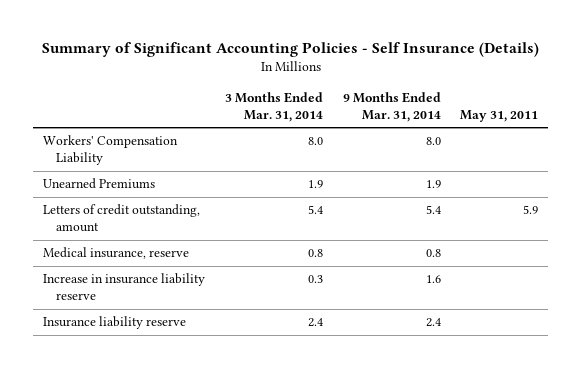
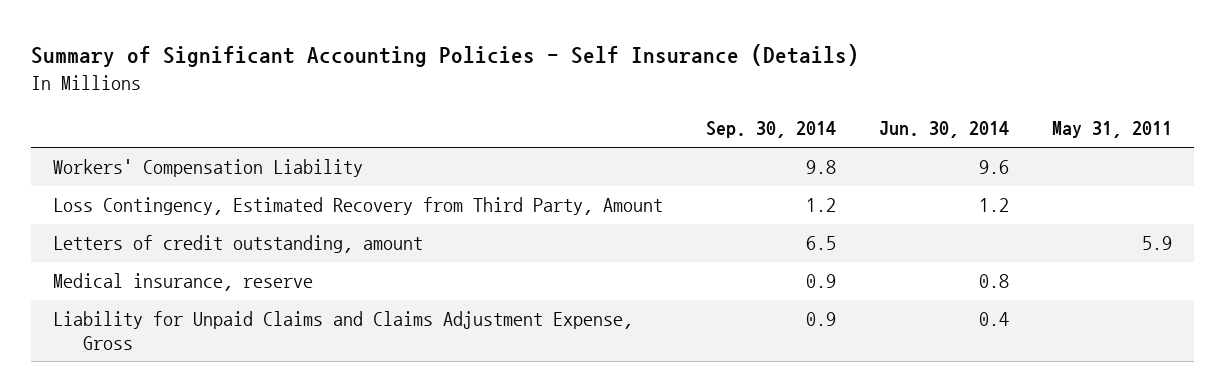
[224,91,323,122] 3 Months Ended Mar. 31, 2014 -> none
[342,91,441,122] 9 Months Ended Mar. 31, 2014 -> none
none -> [705,121,836,139] Sep. 30, 2014
none -> [878,121,1009,139] Jun. 30, 2014
[42,178,155,190] Unearned Premiums -> [52,197,663,216] Loss Contingency, Estimated Recovery from Third Party, Amount
[42,273,205,301] Increase in insurance liability reserve -> none
[42,316,186,330] Insurance liability reserve -> none
none -> [52,311,633,350] Liability for Unpaid Claims and Claims Adjustment Expense, Gross

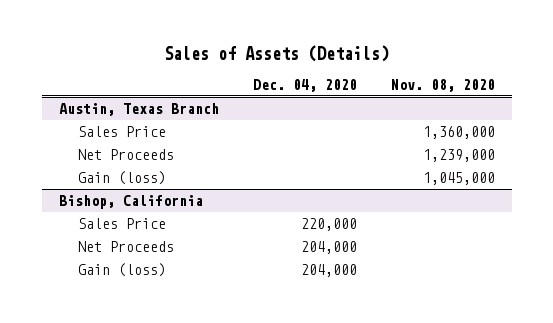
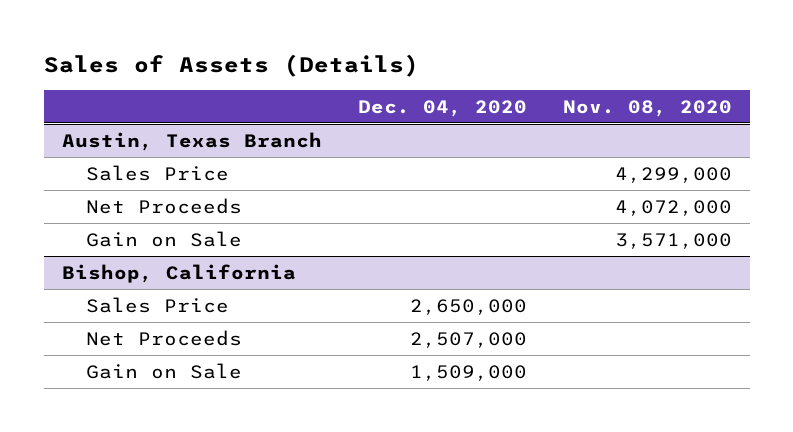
[422,126,495,140] 1,360,000 -> [614,166,732,183] 4,299,000
[422,149,495,163] 1,239,000 -> [614,199,732,216] 4,072,000
[77,171,166,186] Gain (loss) -> [86,230,243,247] Gain on Sale
[422,172,495,186] 1,045,000 -> [614,232,732,249] 3,571,000
[300,218,357,232] 220,000 -> [409,298,527,315] 2,650,000
[300,241,357,255] 204,000 -> [409,331,527,348] 2,507,000
[77,263,166,278] Gain (loss) -> [86,362,243,379] Gain on Sale
[300,264,357,278] 204,000 -> [409,364,527,381] 1,509,000

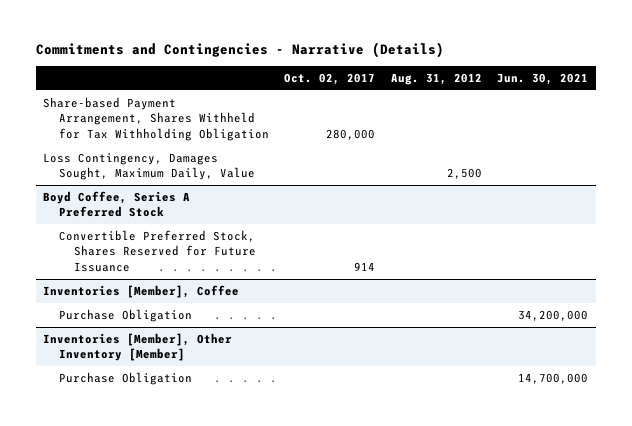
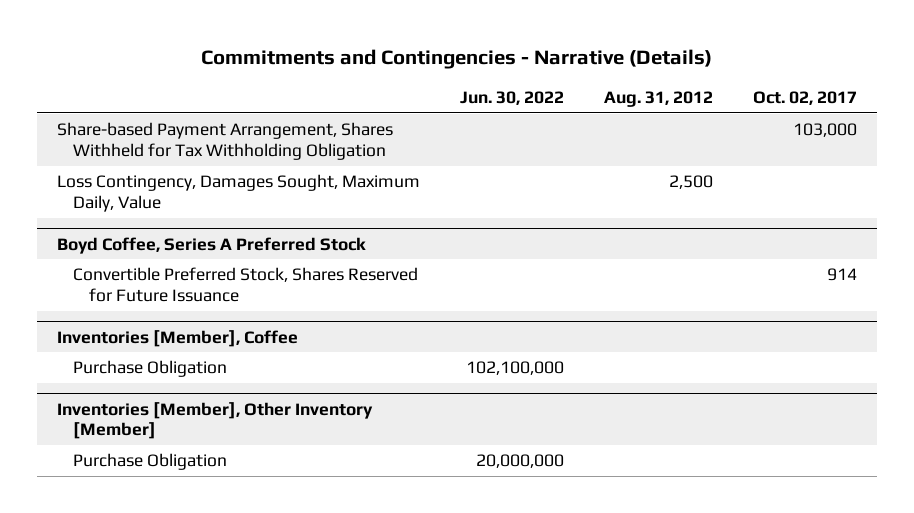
[497,72,589,85] Jun. 30, 2021 -> none
none -> [459,91,564,106] Jun. 30, 2022
[326,128,376,140] 280,000 -> [792,123,857,138] 103,000

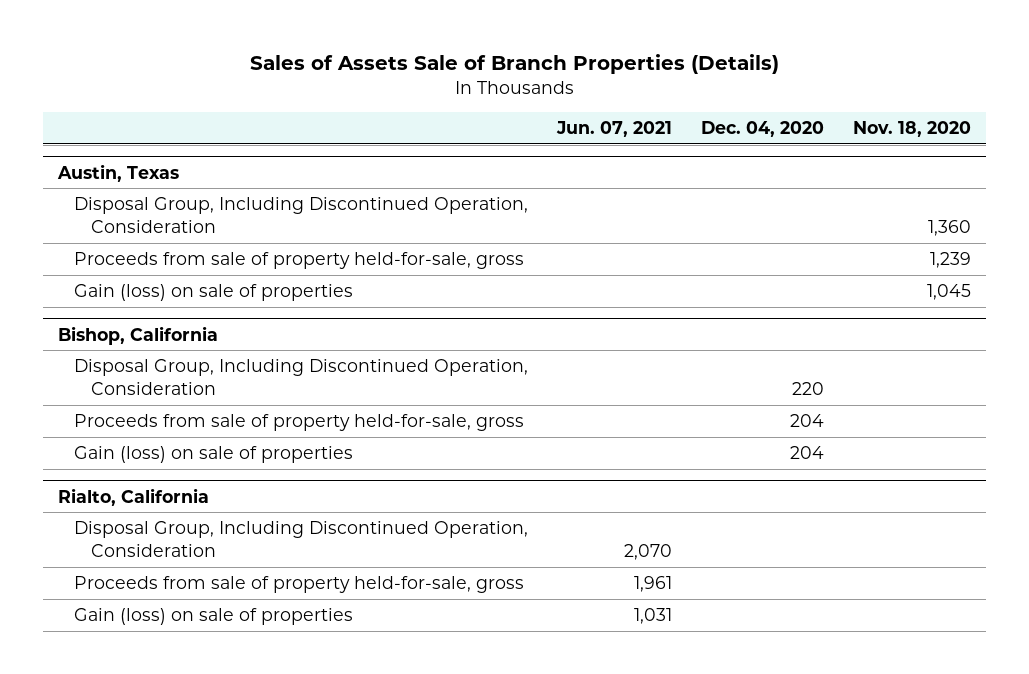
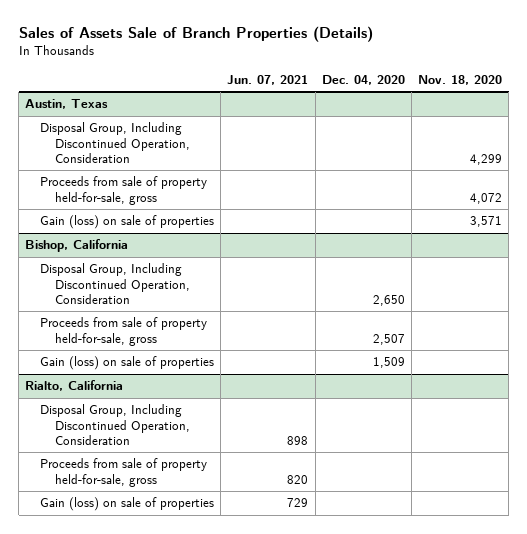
[928,219,972,236] 1,360 -> [470,153,503,165] 4,299
[930,252,972,269] 1,239 -> [470,192,503,204] 4,072
[927,284,972,301] 1,045 -> [470,216,503,228] 3,571
[792,381,825,395] 220 -> [372,294,405,306] 2,650
[790,414,825,428] 204 -> [372,333,405,345] 2,507
[790,446,825,460] 204 -> [372,357,405,369] 1,509
[624,543,673,560] 2,070 -> [287,435,309,445] 898
[634,576,673,593] 1,961 -> [287,474,309,484] 820
[634,608,673,625] 1,031 -> [287,498,309,508] 729

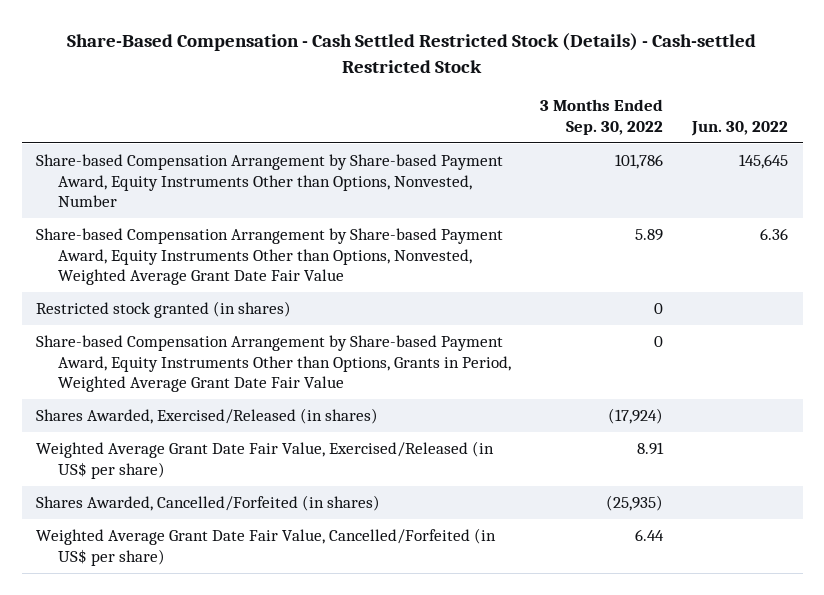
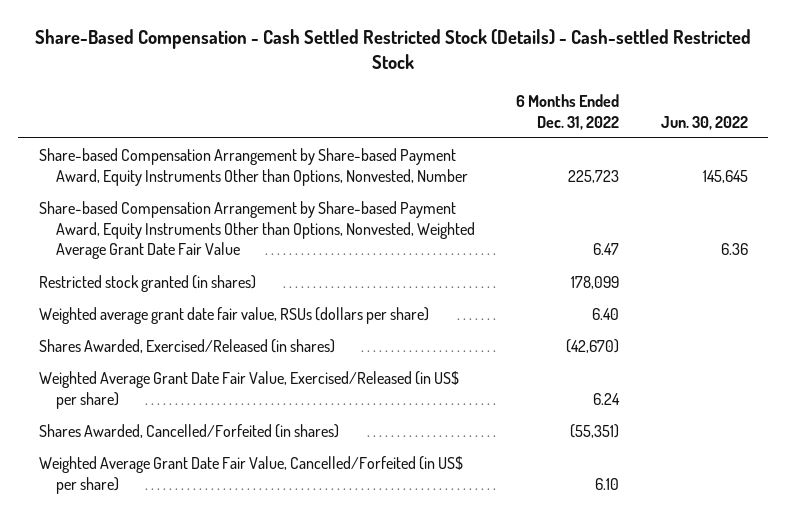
[539,99,663,135] 3 Months Ended Sep. 30, 2022 -> none
none -> [516,93,620,130] 6 Months Ended Dec. 31, 2022
[36,335,511,393] Share-based Compensation Arrangement by Share-based Payment Award, Equity Instruments Other than Options, Grants in Period, Weighted Average Grant Date Fair Value -> [39,306,430,324] Weighted average grant date fair value, RSUs (dollars per share)

